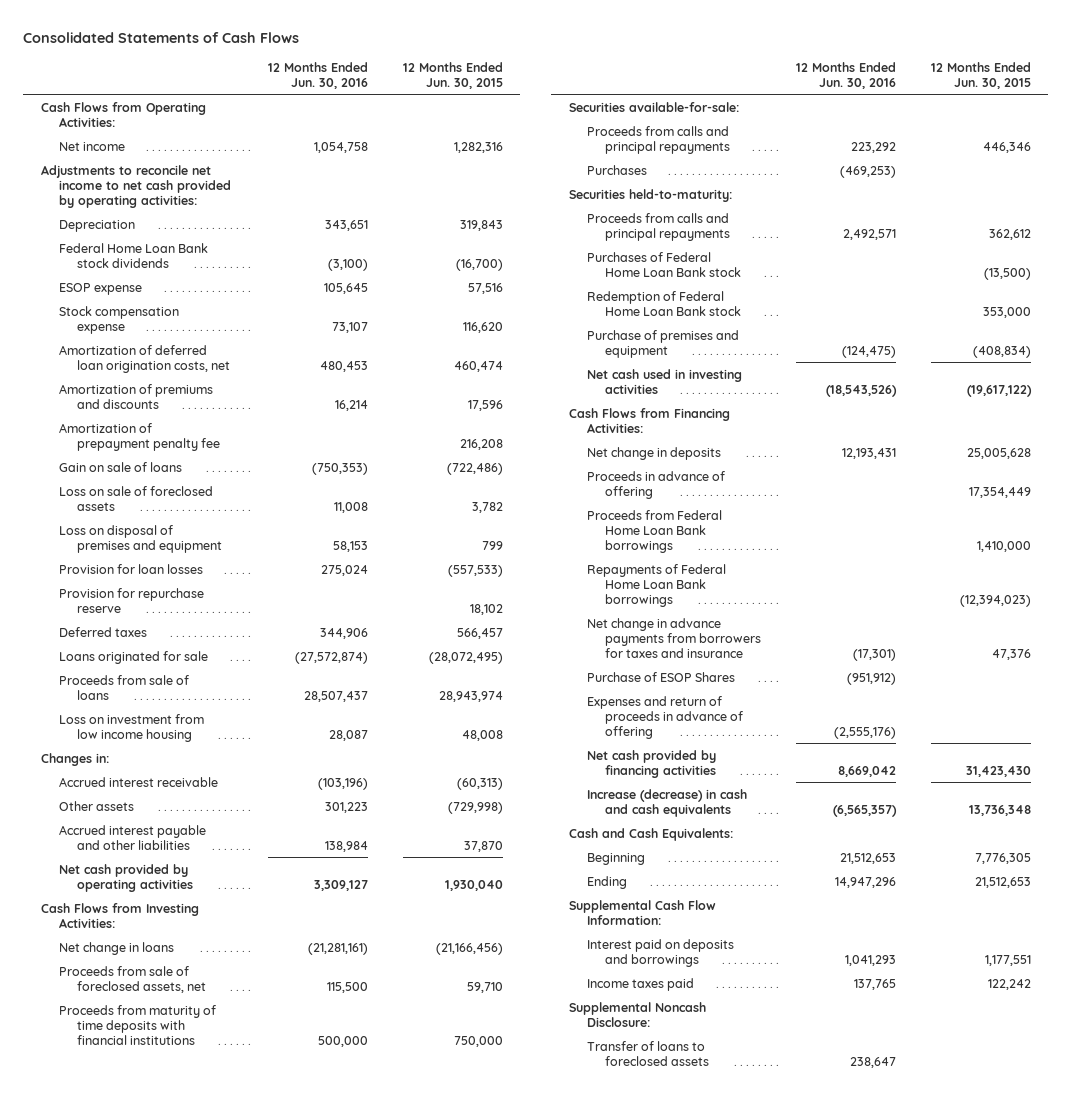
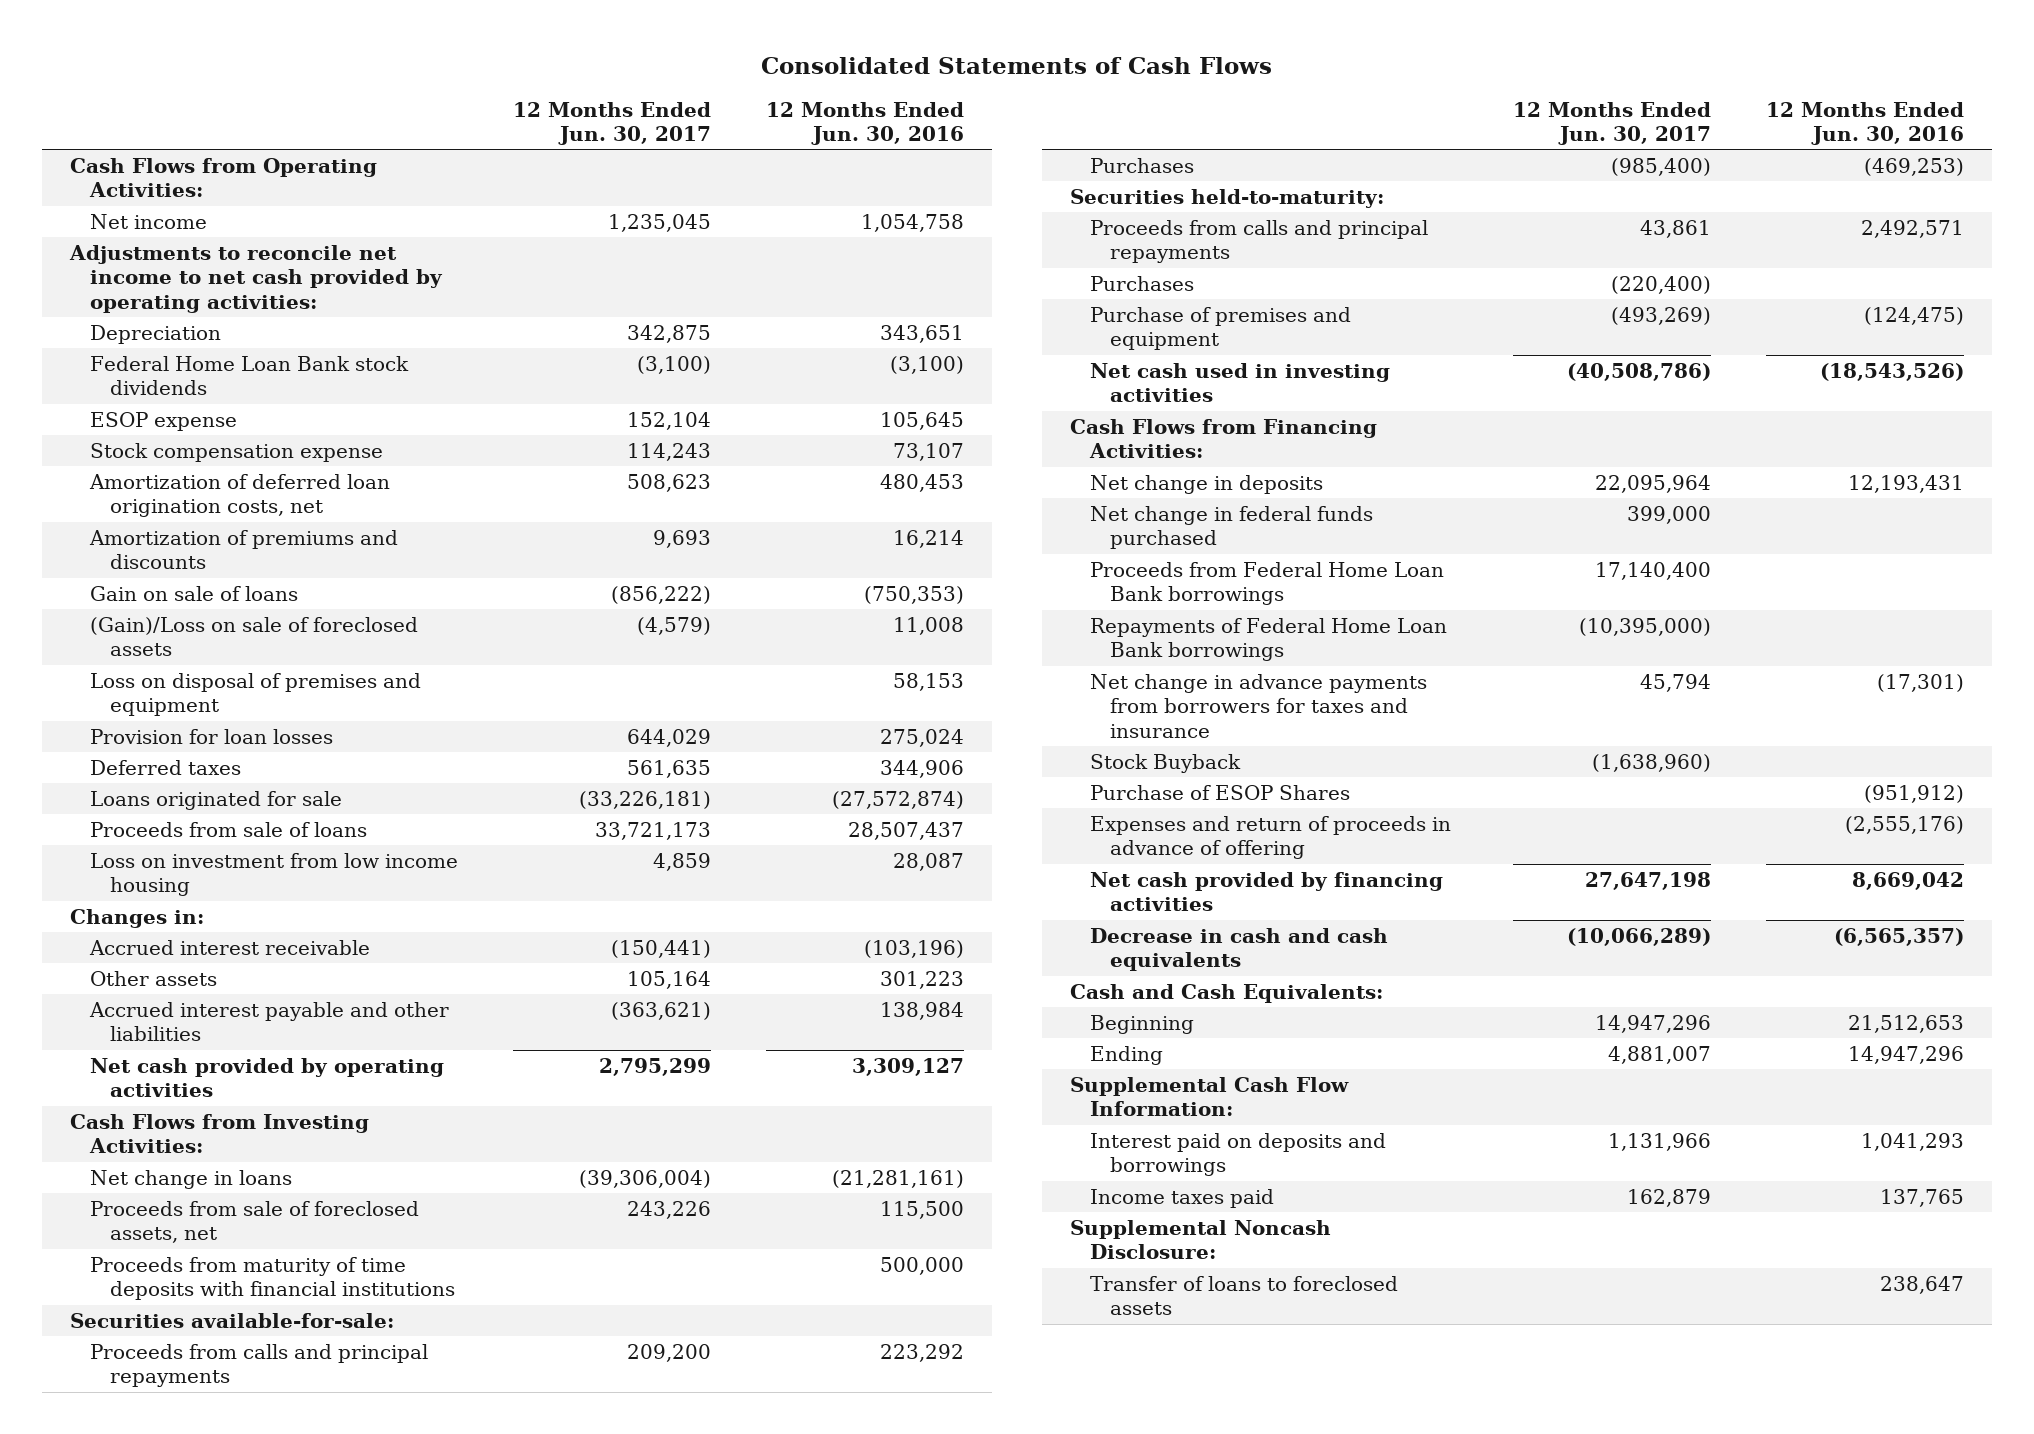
[402,61,503,89] 12 Months Ended Jun. 30, 2015 -> none
none -> [513,101,712,146] 12 Months Ended Jun. 30, 2017
[58,422,221,451] Amortization of prepayment penalty fee -> none
[58,485,213,511] Loss on sale of foreclosed assets -> [89,616,418,657] (Gain)/Loss on sale of foreclosed assets
[58,587,204,613] Provision for repurchase reserve -> none
[586,251,742,277] Purchases of Federal Home Loan Bank stock -> none
[586,290,742,316] Redemption of Federal Home Loan Bank stock -> none
none -> [1089,275,1194,291] Purchases
[586,470,725,499] Proceeds in advance of offering -> none
none -> [1089,505,1373,550] Net change in federal funds purchased
none -> [1089,753,1241,773] Stock Buyback
[586,788,747,817] Increase (decrease) in cash and cash equivalents -> [1089,927,1388,972] Decrease in cash and cash equivalents

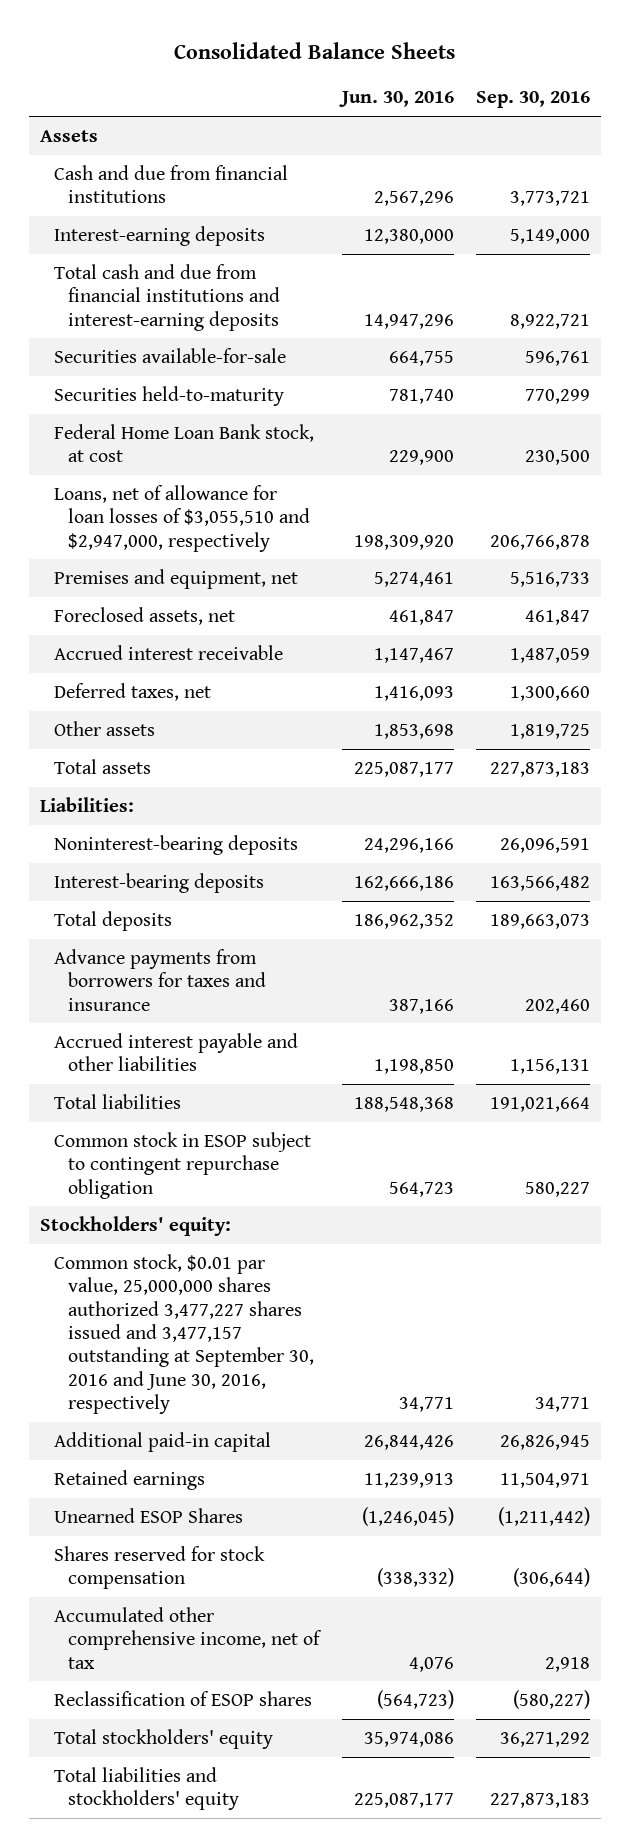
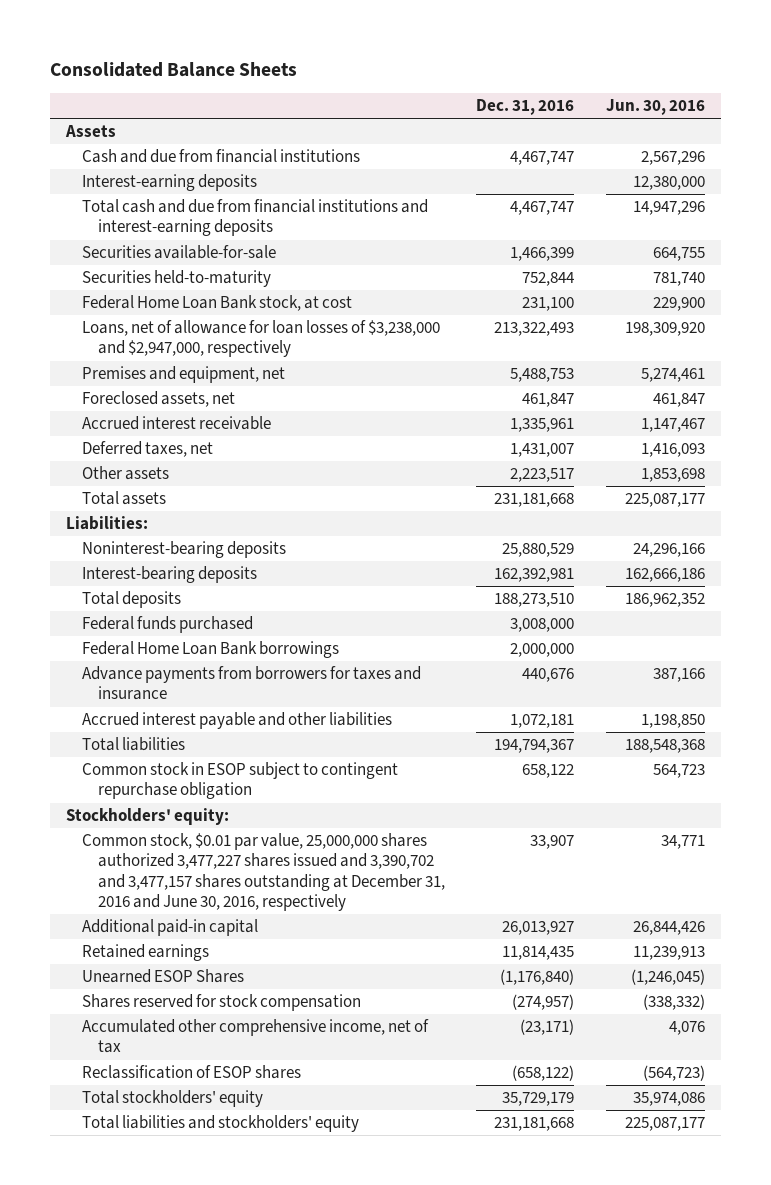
[475,91,590,109] Sep. 30, 2016 -> none
none -> [476,98,575,115] Dec. 31, 2016
[54,484,311,552] Loans, net of allowance for loan losses of $3,055,510 and $2,947,000, respectively -> [81,320,440,358] Loans, net of allowance for loan losses of $3,238,000 and $2,947,000, respectively
none -> [81,616,253,634] Federal funds purchased
none -> [81,641,339,659] Federal Home Loan Bank borrowings
[54,1253,315,1414] Common stock, $0.01 par value, 25,000,000 shares authorized 3,477,227 shares issued and 3,477,157 outstanding at September 30, 2016 and June 30, 2016, respectively -> [81,833,445,911] Common stock, $0.01 par value, 25,000,000 shares authorized 3,477,227 shares issued and 3,390,702 and 3,477,157 shares outstanding at December 31, 2016 and June 30, 2016, respectively

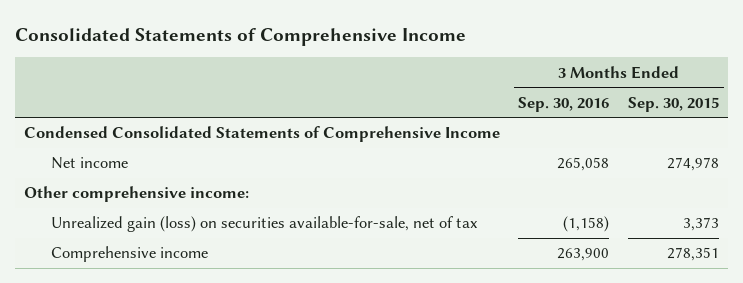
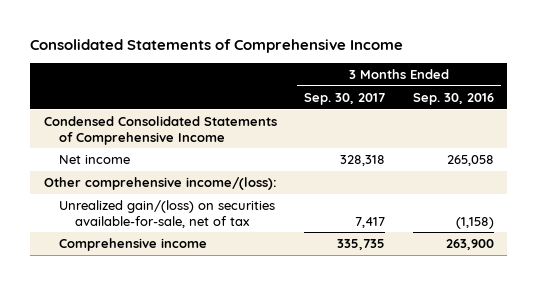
[627,96,719,112] Sep. 30, 2015 -> none
none -> [304,92,386,105] Sep. 30, 2017
[23,186,249,203] Other comprehensive income: -> [43,176,277,190] Other comprehensive income/(loss):
[50,216,478,233] Unrealized gain (loss) on securities available-for-sale, net of tax -> [59,199,276,228] Unrealized gain/(loss) on securities available-for-sale, net of tax

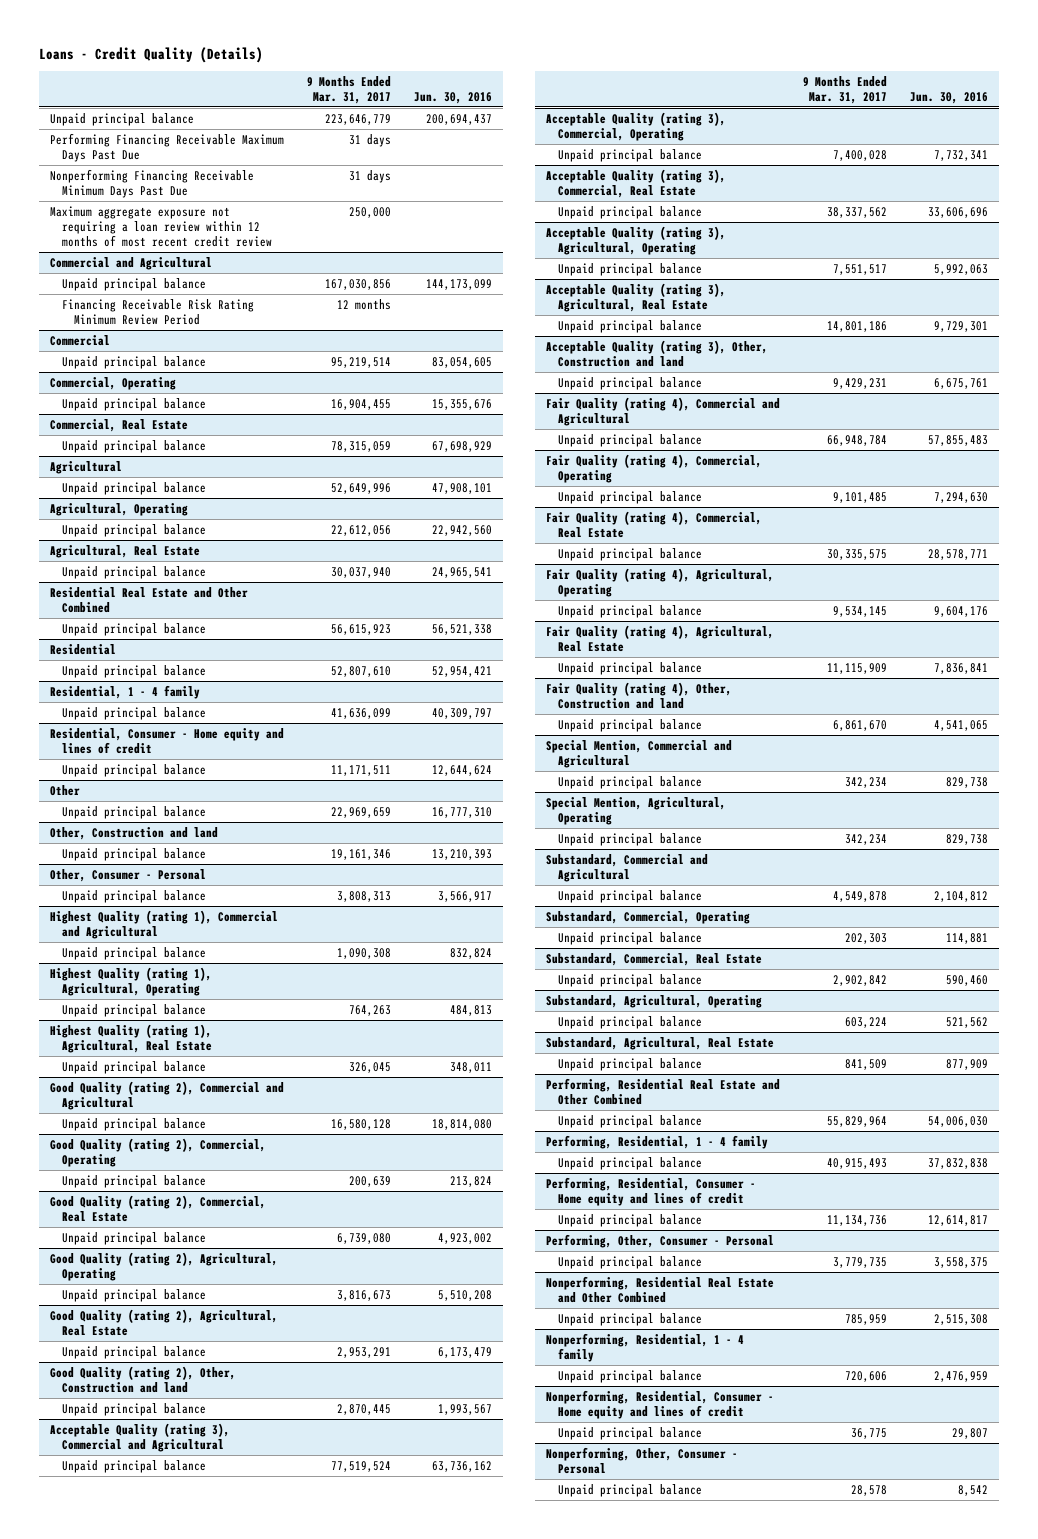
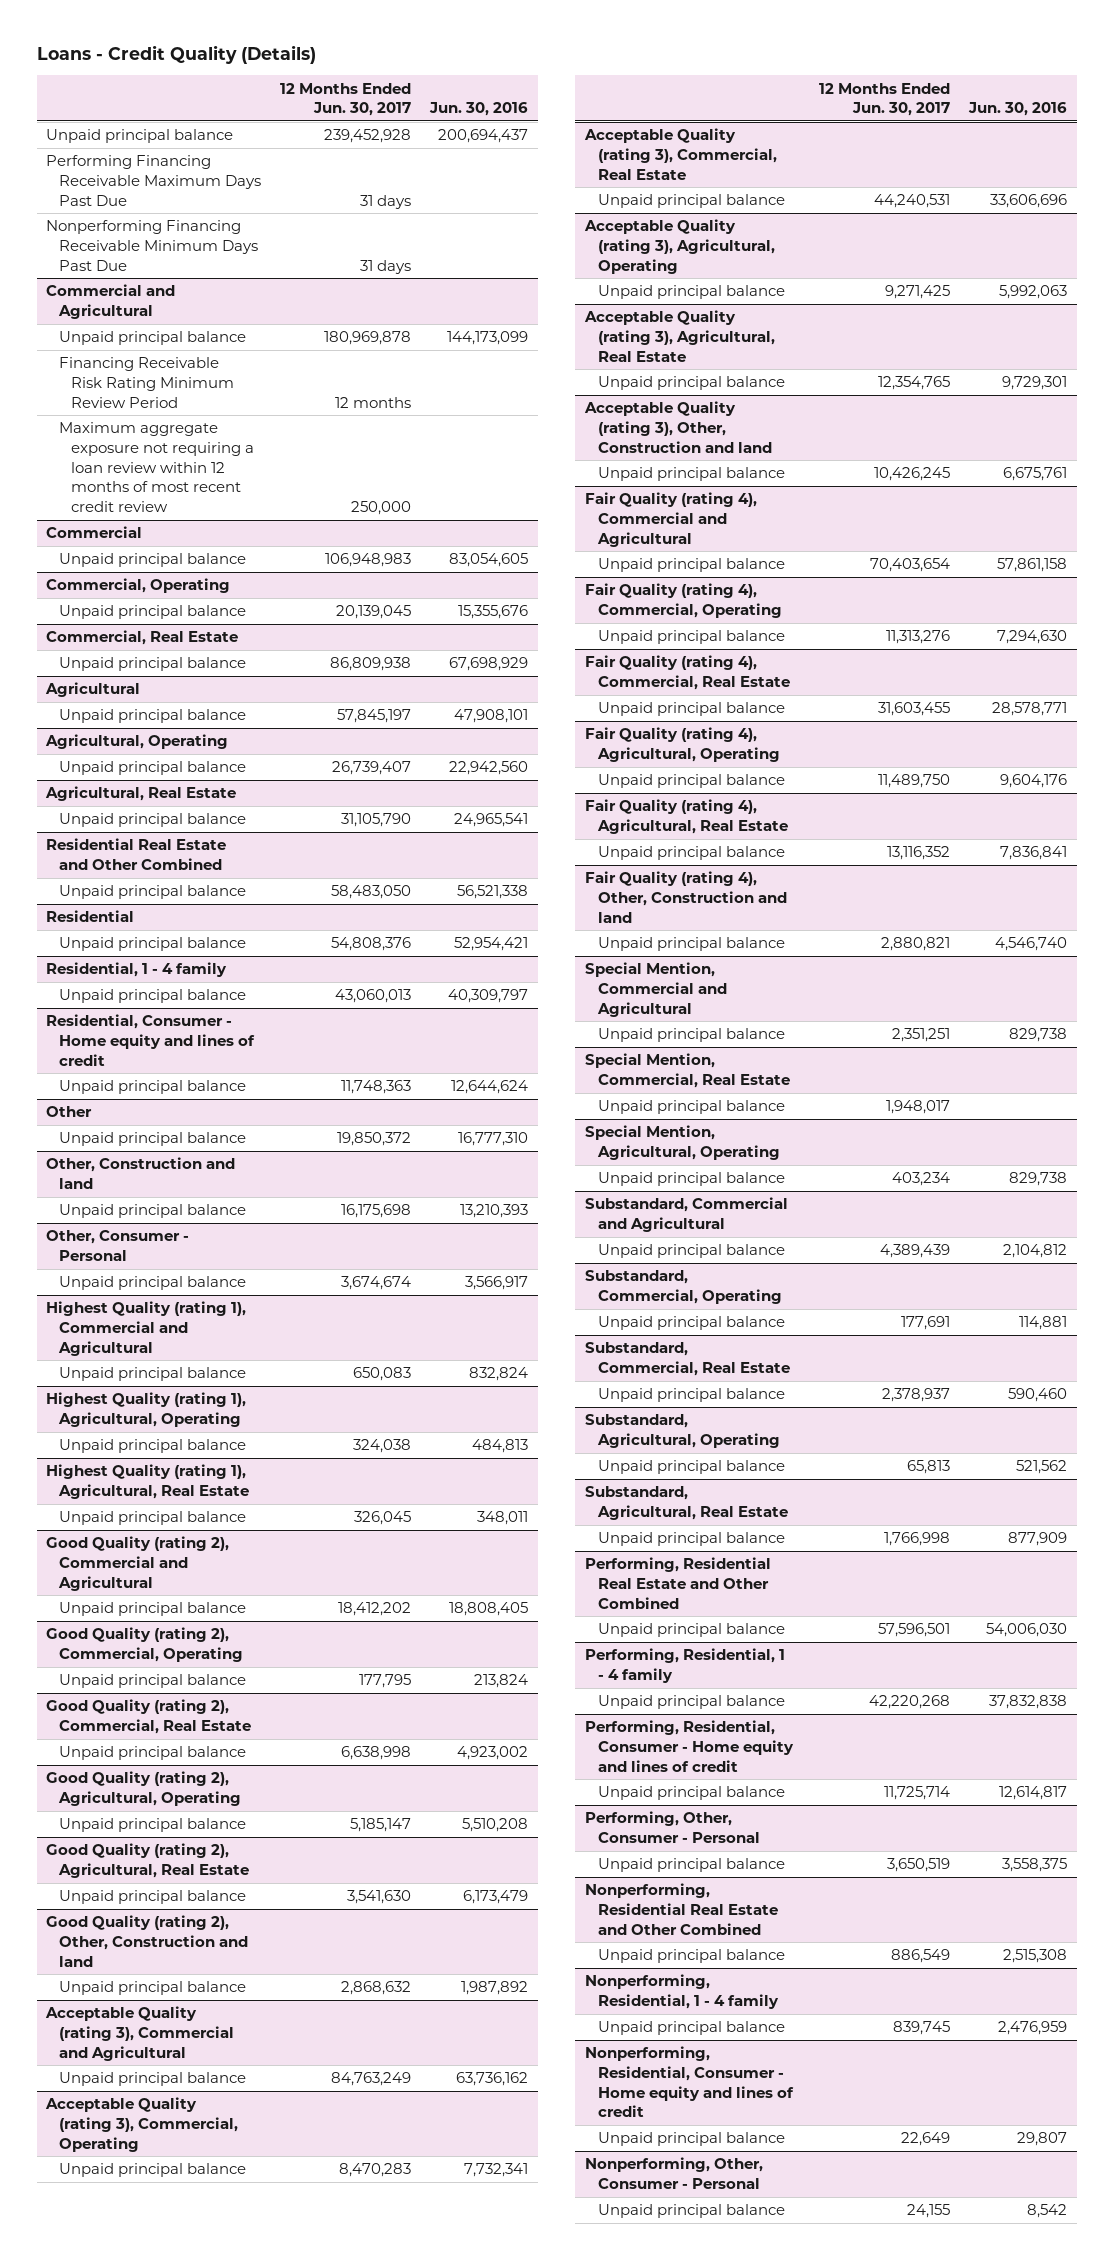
[307,75,392,105] 9 Months Ended Mar. 31, 2017 -> none
none -> [279,82,411,117] 12 Months Ended Jun. 30, 2017
[50,205,272,247] Maximum aggregate exposure not requiring a loan review within 12 months of most recent credit review -> none
none -> [58,422,255,512] Maximum aggregate exposure not requiring a loan review within 12 months of most recent credit review
[431,1118,492,1130] 18,814,080 -> [449,1602,529,1617] 18,808,405
[437,1403,492,1415] 1,993,567 -> [461,1981,529,1996] 1,987,892
[927,434,988,446] 57,855,483 -> [997,558,1068,573] 57,861,158
[933,719,988,731] 4,541,065 -> [995,937,1068,952] 4,546,740
none -> [585,1053,790,1089] Special Mention, Commercial, Real Estate
none -> [597,1100,785,1115] Unpaid principal balance

